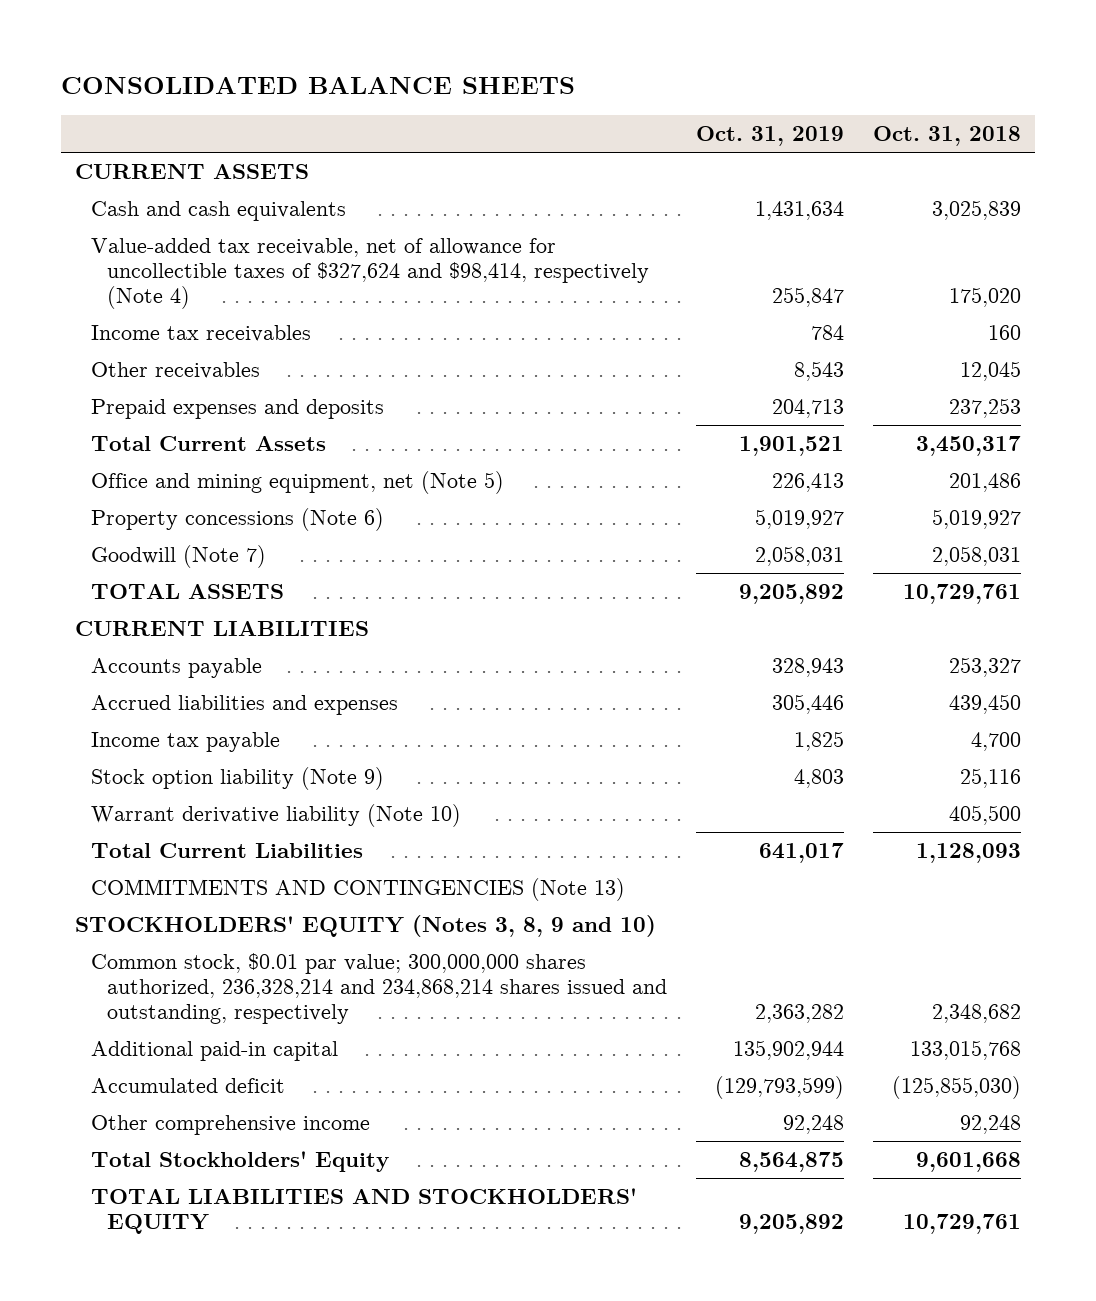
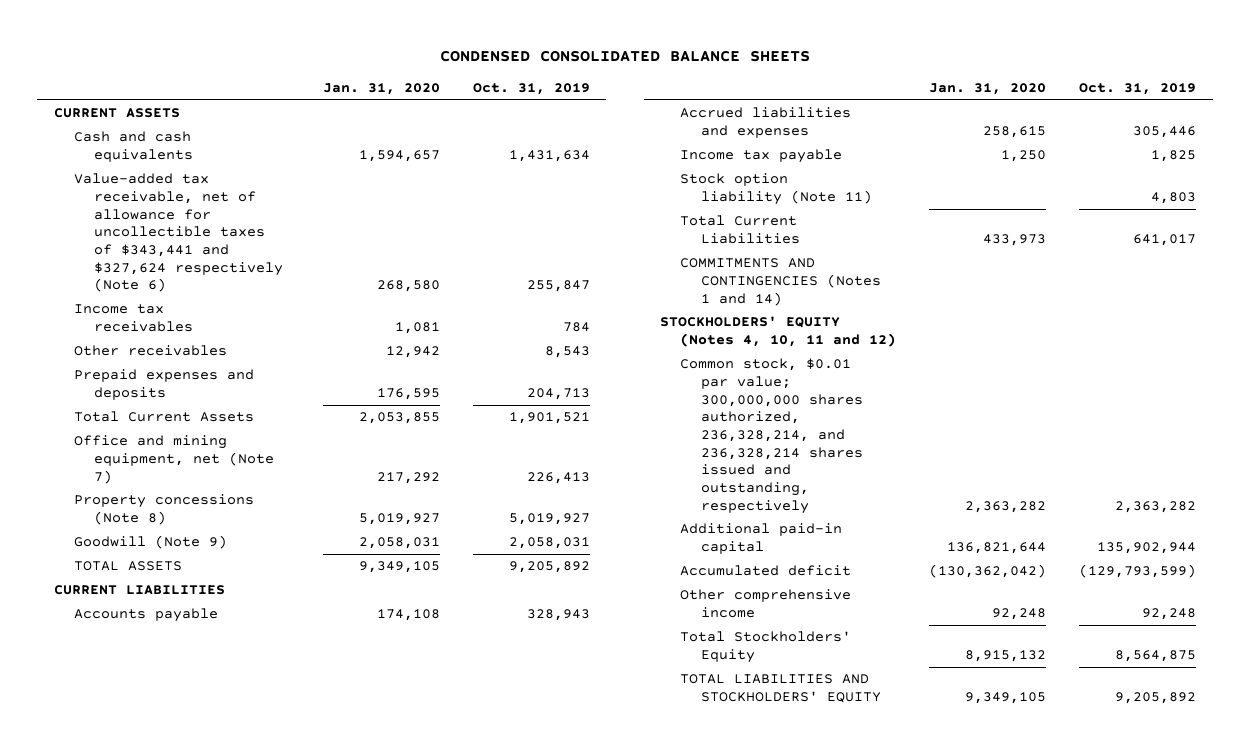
[60,76,575,94] CONSOLIDATED BALANCE SHEETS -> [440,49,811,62] CONDENSED CONSOLIDATED BALANCE SHEETS
[872,126,1021,147] Oct. 31, 2018 -> none
none -> [322,83,440,96] Jan. 31, 2020
[91,237,650,310] Value-added tax receivable, net of allowance for uncollectible taxes of $327,624 and $98,414, respectively (Note 4) -> [73,173,284,293] Value-added tax receivable, net of allowance for uncollectible taxes of $343,441 and $327,624 respectively (Note 6)
[91,470,505,494] Office and mining equipment, net (Note 5) -> [73,435,275,484] Office and mining equipment, net (Note 7)
[91,507,385,531] Property concessions (Note 6) -> [73,494,254,526] Property concessions (Note 8)
[91,544,267,568] Goodwill (Note 7) -> [73,535,227,550] Goodwill (Note 9)
[91,803,462,827] Warrant derivative liability (Note 10) -> none
[91,766,385,790] Stock option liability (Note 9) -> [680,173,872,206] Stock option liability (Note 11)
[91,877,626,901] COMMITMENTS AND CONTINGENCIES (Note 13) -> [680,258,881,306] COMMITMENTS AND CONTINGENCIES (Notes 1 and 14)
[75,914,657,937] STOCKHOLDERS' EQUITY (Notes 3, 8, 9 and 10) -> [660,316,897,348] STOCKHOLDERS' EQUITY (Notes 4, 10, 11 and 12)
[91,952,668,1025] Common stock, $0.01 par value; 300,000,000 shares authorized, 236,328,214 and 234,868,214 shares issued and outstanding, respectively -> [680,358,863,514] Common stock, $0.01 par value; 300,000,000 shares authorized, 236,328,214, and 236,328,214 shares issued and outstanding, respectively

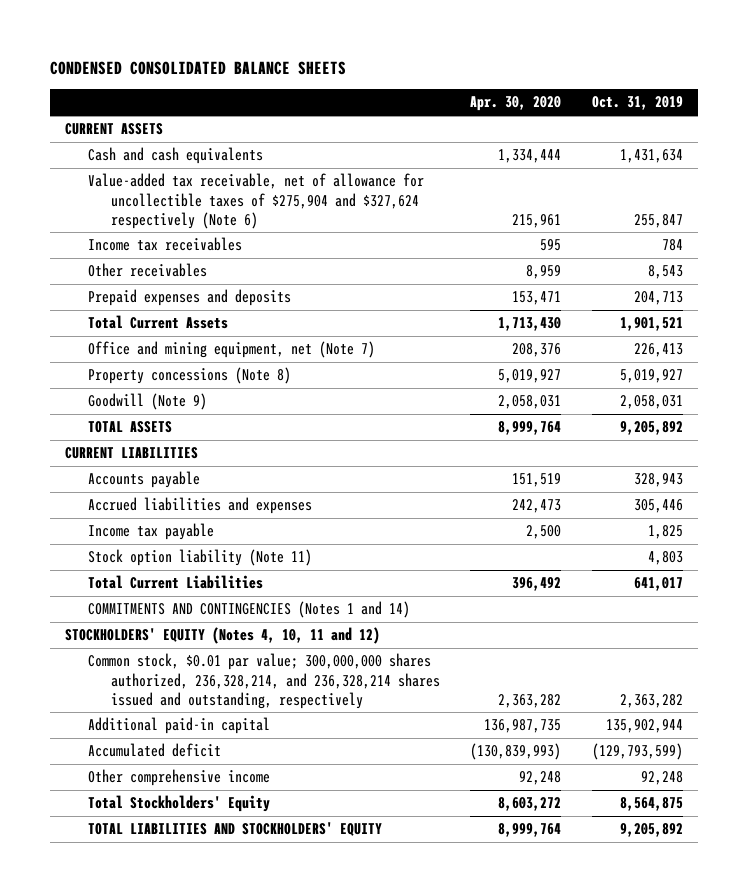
[322,83,440,96] Jan. 31, 2020 -> none
none -> [470,96,562,112] Apr. 30, 2020
[73,173,284,293] Value-added tax receivable, net of allowance for uncollectible taxes of $343,441 and $327,624 respectively (Note 6) -> [88,173,425,229] Value-added tax receivable, net of allowance for uncollectible taxes of $275,904 and $327,624 respectively (Note 6)

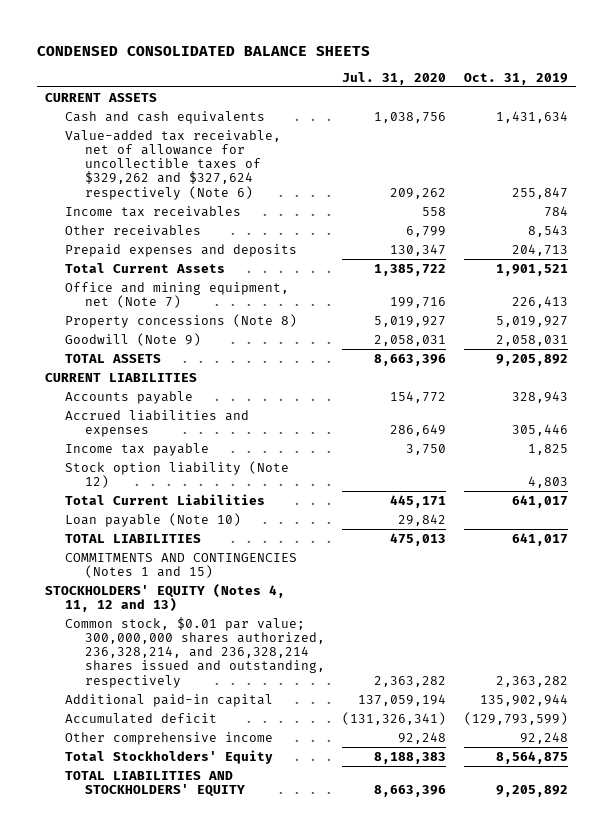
[470,96,562,112] Apr. 30, 2020 -> none
none -> [342,71,447,85] Jul. 31, 2020
[88,173,425,229] Value-added tax receivable, net of allowance for uncollectible taxes of $275,904 and $327,624 respectively (Note 6) -> [65,129,282,200] Value-added tax receivable, net of allowance for uncollectible taxes of $329,262 and $327,624 respectively (Note 6)
[88,549,313,567] Stock option liability (Note 11) -> [65,460,290,488] Stock option liability (Note 12)
none -> [65,512,242,527] Loan payable (Note 10)
none -> [65,533,202,543] TOTAL LIABILITIES
[88,601,411,619] COMMITMENTS AND CONTINGENCIES (Notes 1 and 14) -> [65,552,298,578] COMMITMENTS AND CONTINGENCIES (Notes 1 and 15)
[65,627,381,645] STOCKHOLDERS' EQUITY (Notes 4, 10, 11 and 12) -> [45,583,286,612] STOCKHOLDERS' EQUITY (Notes 4, 11, 12 and 13)

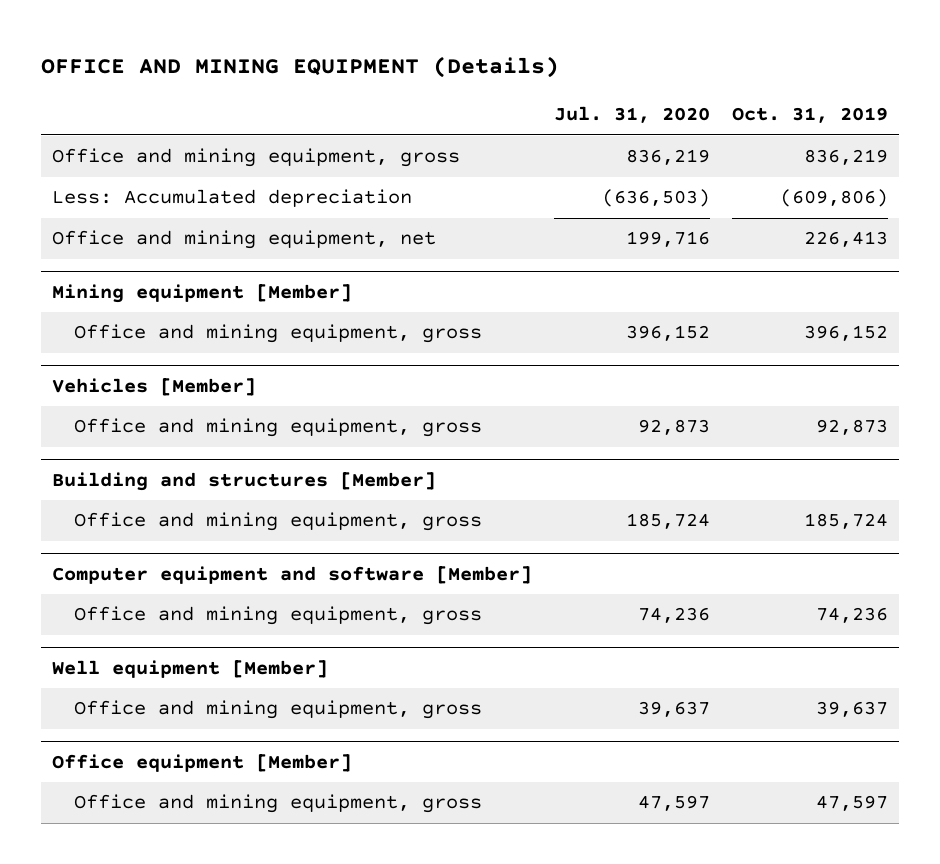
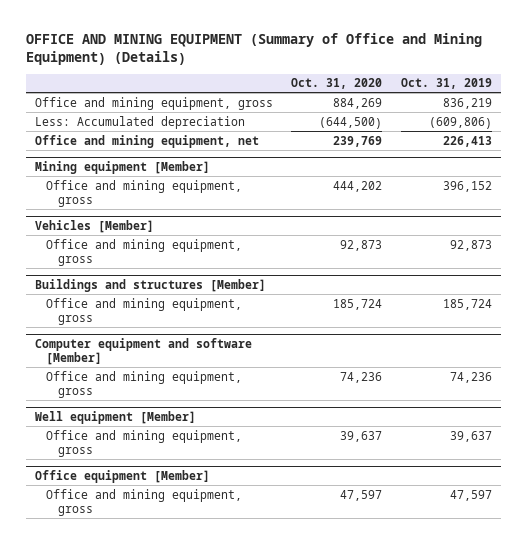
[41,56,560,79] OFFICE AND MINING EQUIPMENT (Details) -> [25,32,482,66] OFFICE AND MINING EQUIPMENT (Summary of Office and Mining Equipment) (Details)
[553,106,710,124] Jul. 31, 2020 -> none
none -> [291,78,383,90] Oct. 31, 2020
[52,471,437,491] Building and structures [Member] -> [35,278,267,292] Buildings and structures [Member]

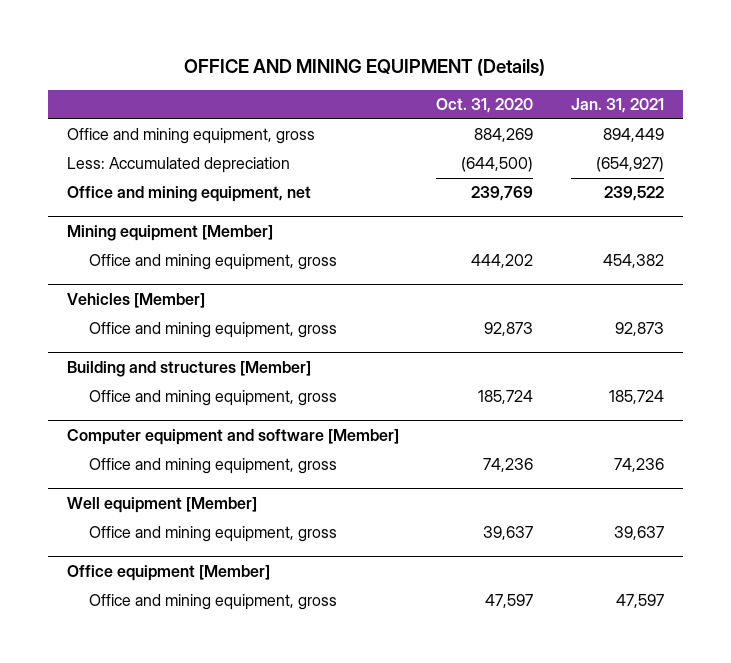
[25,32,482,66] OFFICE AND MINING EQUIPMENT (Summary of Office and Mining Equipment) (Details) -> [184,59,546,77] OFFICE AND MINING EQUIPMENT (Details)
[400,78,492,90] Oct. 31, 2019 -> none
none -> [571,98,665,114] Jan. 31, 2021
[35,278,267,292] Buildings and structures [Member] -> [66,361,311,378] Building and structures [Member]

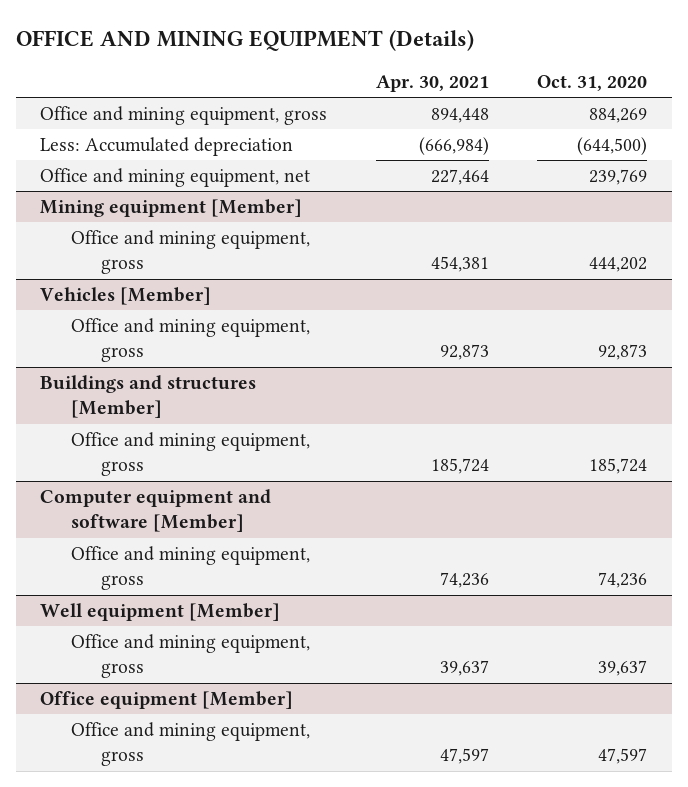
[571,98,665,114] Jan. 31, 2021 -> none
none -> [375,74,489,92] Apr. 30, 2021
[66,361,311,378] Building and structures [Member] -> [40,374,257,419] Buildings and structures [Member]

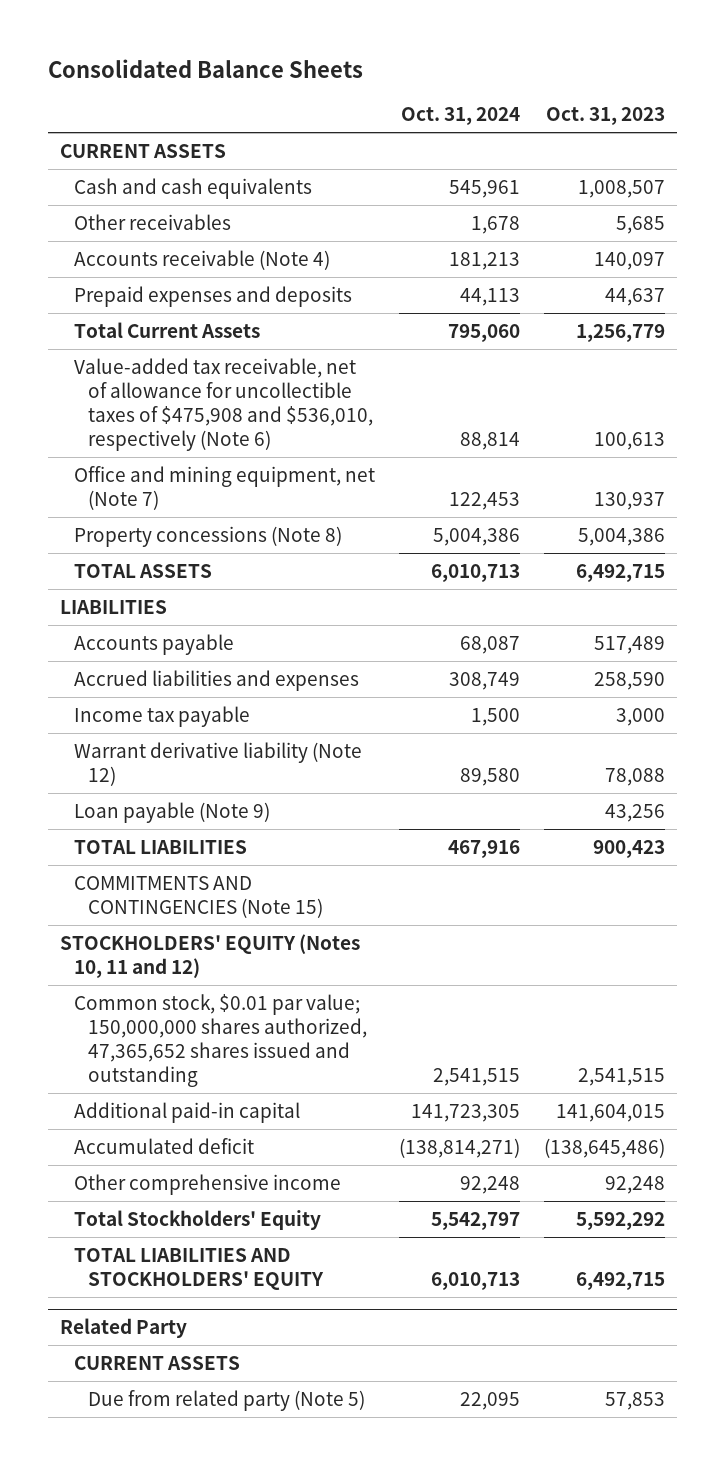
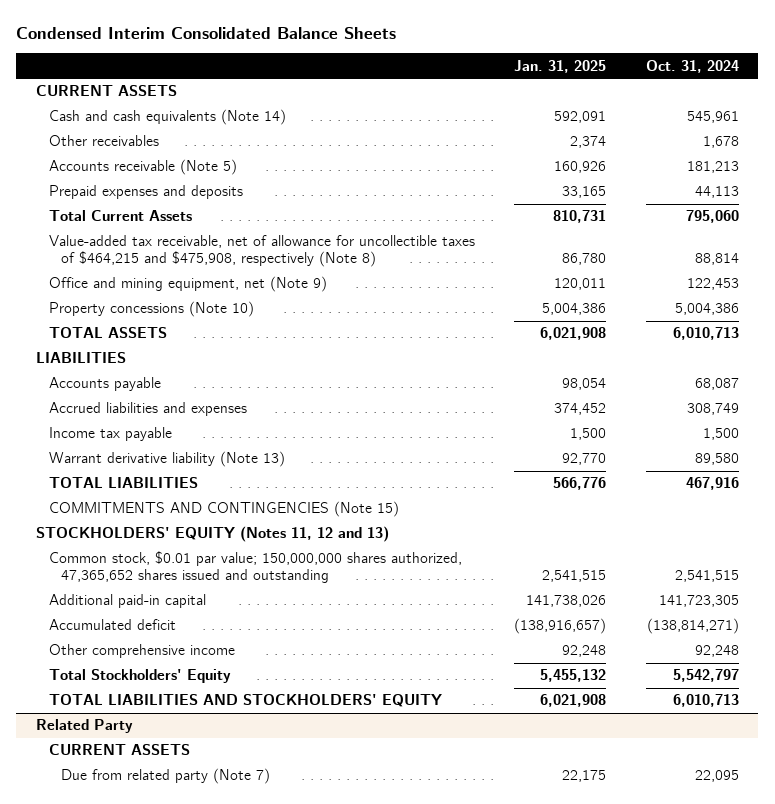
[48,58,364,78] Consolidated Balance Sheets -> [16,26,397,39] Condensed Interim Consolidated Balance Sheets
[545,107,665,126] Oct. 31, 2023 -> none
none -> [514,59,607,73] Jan. 31, 2025
[73,177,312,199] Cash and cash equivalents -> [48,109,286,126] Cash and cash equivalents (Note 14)
[73,249,330,270] Accounts receivable (Note 4) -> [48,159,237,176] Accounts receivable (Note 5)
[73,357,373,451] Value-added tax receivable, net of allowance for uncollectible taxes of $475,908 and $536,010, respectively (Note 6) -> [48,235,475,268] Value-added tax receivable, net of allowance for uncollectible taxes of $464,215 and $475,908, respectively (Note 8)
[73,465,375,510] Office and mining equipment, net (Note 7) -> [48,276,327,293] Office and mining equipment, net (Note 9)
[73,525,342,547] Property concessions (Note 8) -> [48,301,254,318] Property concessions (Note 10)
[73,801,270,823] Loan payable (Note 9) -> none
[73,741,362,786] Warrant derivative liability (Note 12) -> [48,451,285,468] Warrant derivative liability (Note 13)
[60,933,361,978] STOCKHOLDERS' EQUITY (Notes 10, 11 and 12) -> [35,526,389,543] STOCKHOLDERS' EQUITY (Notes 11, 12 and 13)
[87,1389,365,1411] Due from related party (Note 5) -> [61,768,271,785] Due from related party (Note 7)

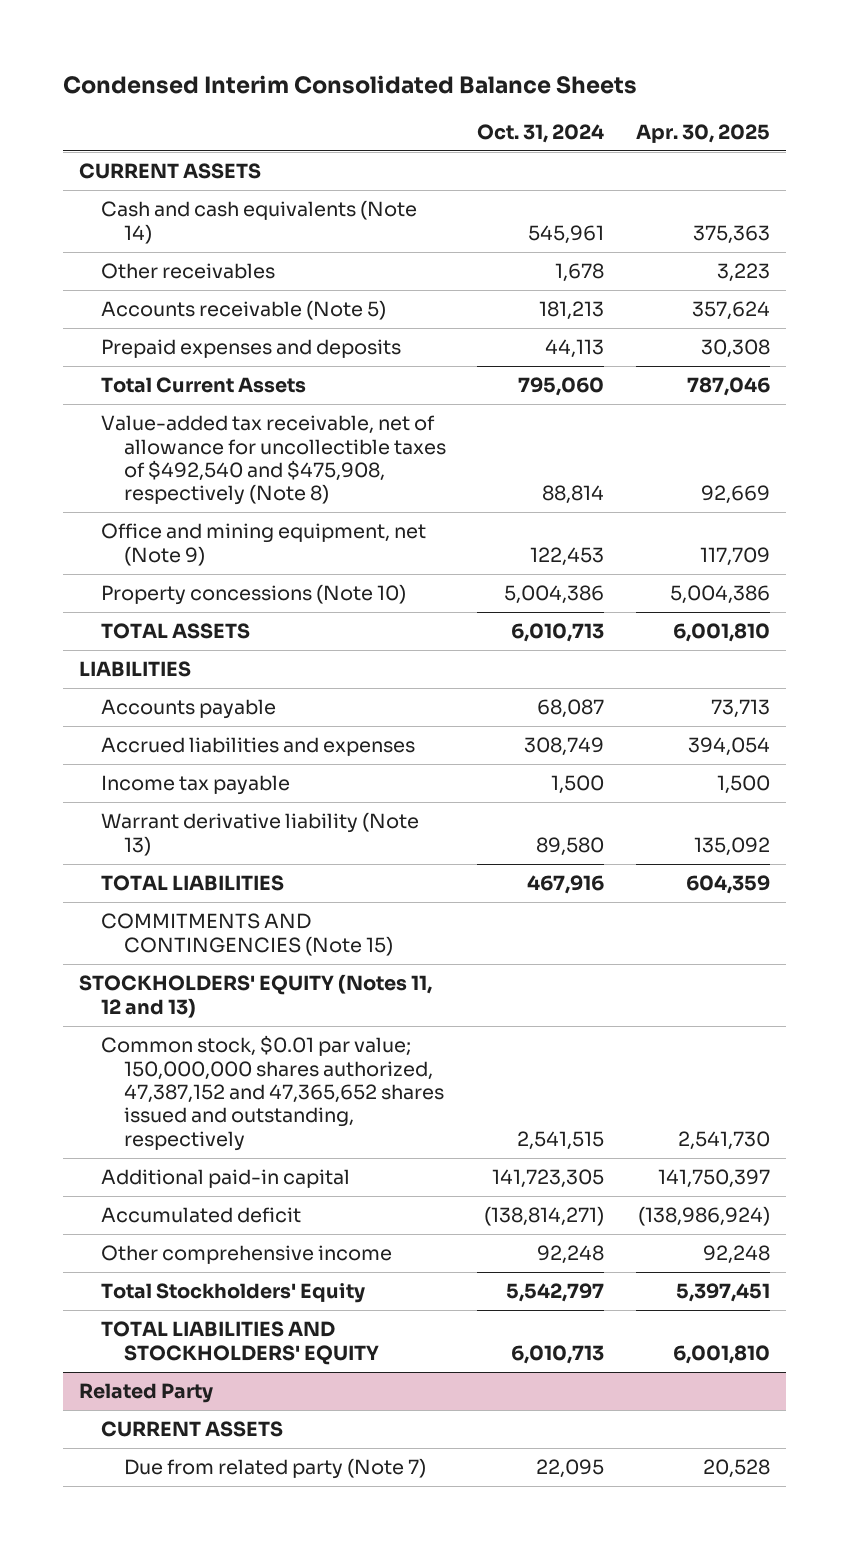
[514,59,607,73] Jan. 31, 2025 -> none
none -> [636,123,771,143] Apr. 30, 2025
[48,235,475,268] Value-added tax receivable, net of allowance for uncollectible taxes of $464,215 and $475,908, respectively (Note 8) -> [101,415,446,506] Value-added tax receivable, net of allowance for uncollectible taxes of $492,540 and $475,908, respectively (Note 8)
[48,551,462,584] Common stock, $0.01 par value; 150,000,000 shares authorized, 47,365,652 shares issued and outstanding -> [101,1035,444,1151] Common stock, $0.01 par value; 150,000,000 shares authorized, 47,387,152 and 47,365,652 shares issued and outstanding, respectively

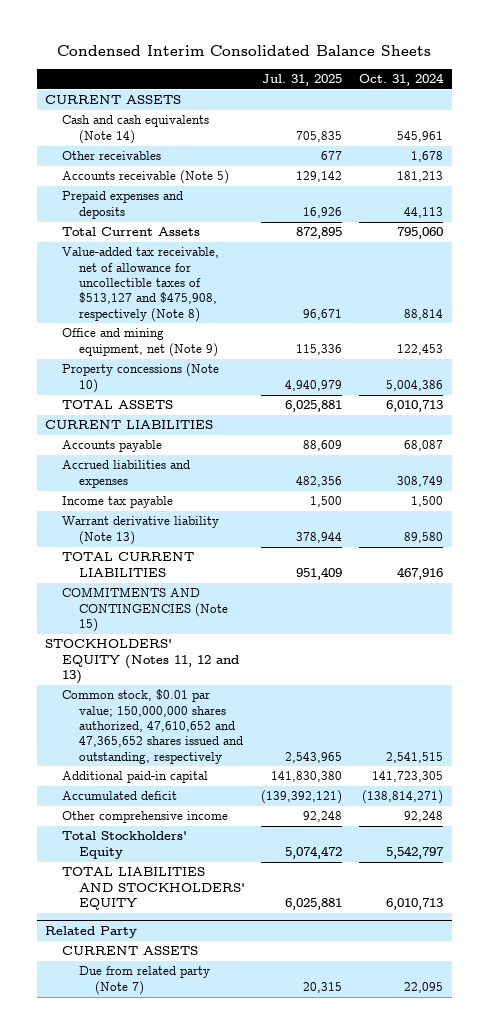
[636,123,771,143] Apr. 30, 2025 -> none
none -> [262,74,343,87] Jul. 31, 2025
[101,415,446,506] Value-added tax receivable, net of allowance for uncollectible taxes of $492,540 and $475,908, respectively (Note 8) -> [61,247,219,322] Value-added tax receivable, net of allowance for uncollectible taxes of $513,127 and $475,908, respectively (Note 8)
[78,661,191,678] LIABILITIES -> [45,420,214,430] CURRENT LIABILITIES
[101,875,285,892] TOTAL LIABILITIES -> [61,552,194,577] TOTAL CURRENT LIABILITIES
[101,1035,444,1151] Common stock, $0.01 par value; 150,000,000 shares authorized, 47,387,152 and 47,365,652 shares issued and outstanding, respectively -> [61,689,243,764] Common stock, $0.01 par value; 150,000,000 shares authorized, 47,610,652 and 47,365,652 shares issued and outstanding, respectively

